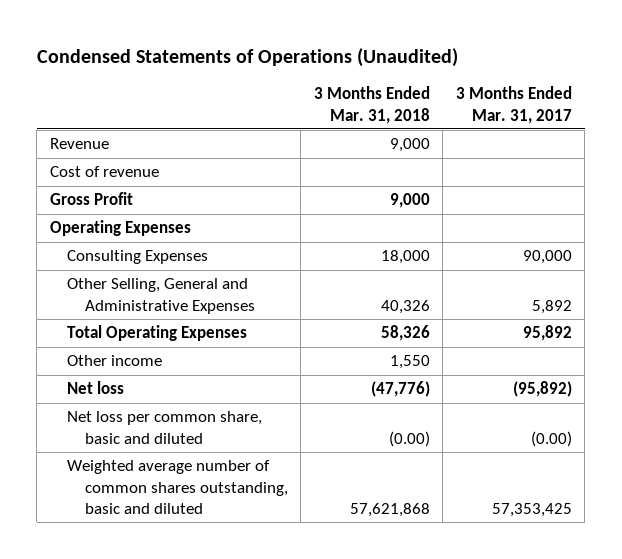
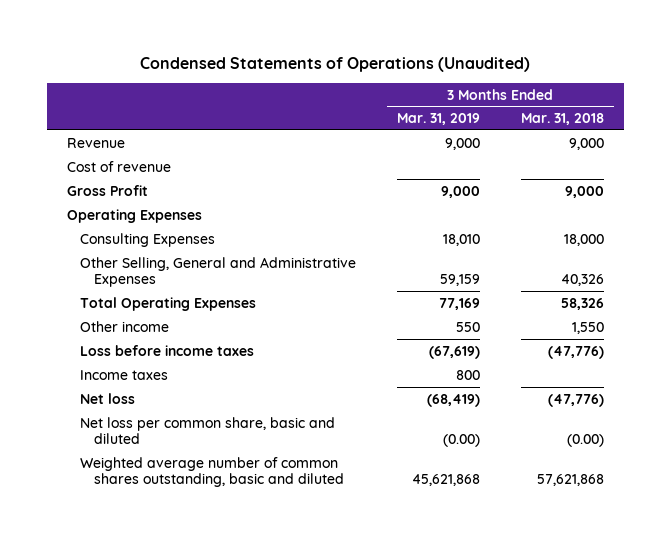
[455,86,572,124] 3 Months Ended Mar. 31, 2017 -> none
none -> [397,113,481,126] Mar. 31, 2019
none -> [80,344,255,356] Loss before income taxes
none -> [80,369,169,380] Income taxes

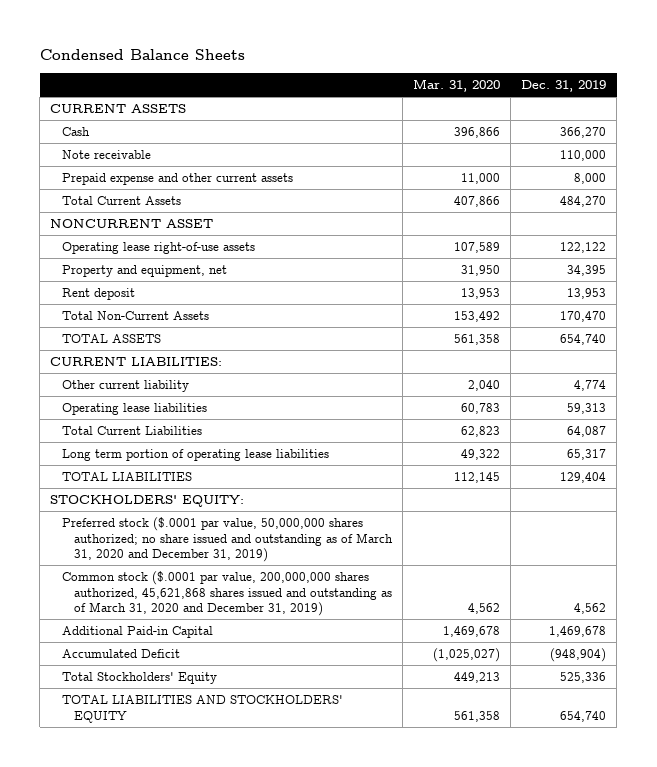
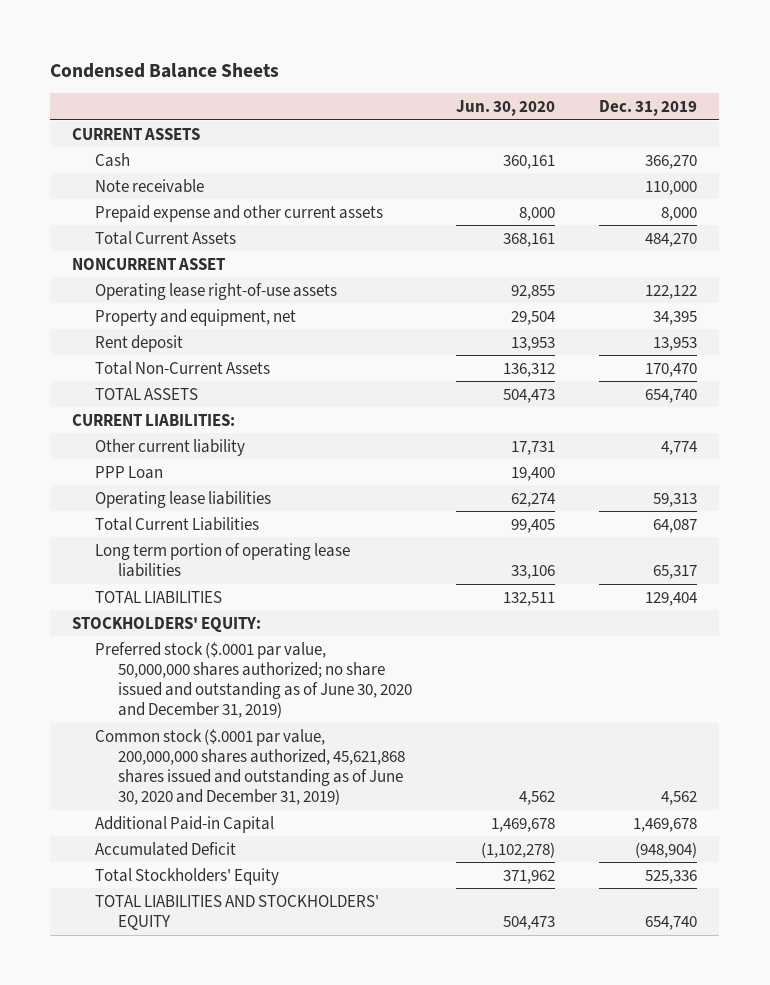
[413,79,501,93] Mar. 31, 2020 -> none
none -> [456,100,556,117] Jun. 30, 2020
none -> [95,465,164,479] PPP Loan
[62,517,394,563] Preferred stock ($.0001 par value, 50,000,000 shares authorized; no share issued and outstanding as of March 31, 2020 and December 31, 2019) -> [95,641,413,719] Preferred stock ($.0001 par value, 50,000,000 shares authorized; no share issued and outstanding as of June 30, 2020 and December 31, 2019)
[62,571,393,617] Common stock ($.0001 par value, 200,000,000 shares authorized, 45,621,868 shares issued and outstanding as of March 31, 2020 and December 31, 2019) -> [95,728,406,806] Common stock ($.0001 par value, 200,000,000 shares authorized, 45,621,868 shares issued and outstanding as of June 30, 2020 and December 31, 2019)

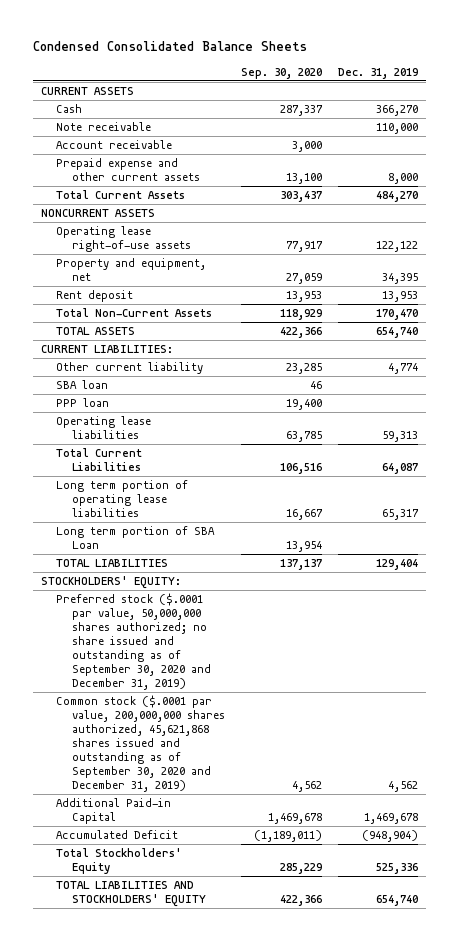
[50,62,280,78] Condensed Balance Sheets -> [33,41,308,52] Condensed Consolidated Balance Sheets
[456,100,556,117] Jun. 30, 2020 -> none
none -> [240,67,322,79] Sep. 30, 2020
none -> [56,139,173,149] Account receivable
[72,257,227,270] NONCURRENT ASSET -> [41,208,156,217] NONCURRENT ASSETS
none -> [56,379,109,389] SBA loan
[95,465,164,479] PPP Loan -> [56,397,110,407] PPP loan
none -> [56,525,216,549] Long term portion of SBA Loan
[95,641,413,719] Preferred stock ($.0001 par value, 50,000,000 shares authorized; no share issued and outstanding as of June 30, 2020 and December 31, 2019) -> [56,592,211,690] Preferred stock ($.0001 par value, 50,000,000 shares authorized; no share issued and outstanding as of September 30, 2020 and December 31, 2019)
[95,728,406,806] Common stock ($.0001 par value, 200,000,000 shares authorized, 45,621,868 shares issued and outstanding as of June 30, 2020 and December 31, 2019) -> [56,694,225,792] Common stock ($.0001 par value, 200,000,000 shares authorized, 45,621,868 shares issued and outstanding as of September 30, 2020 and December 31, 2019)

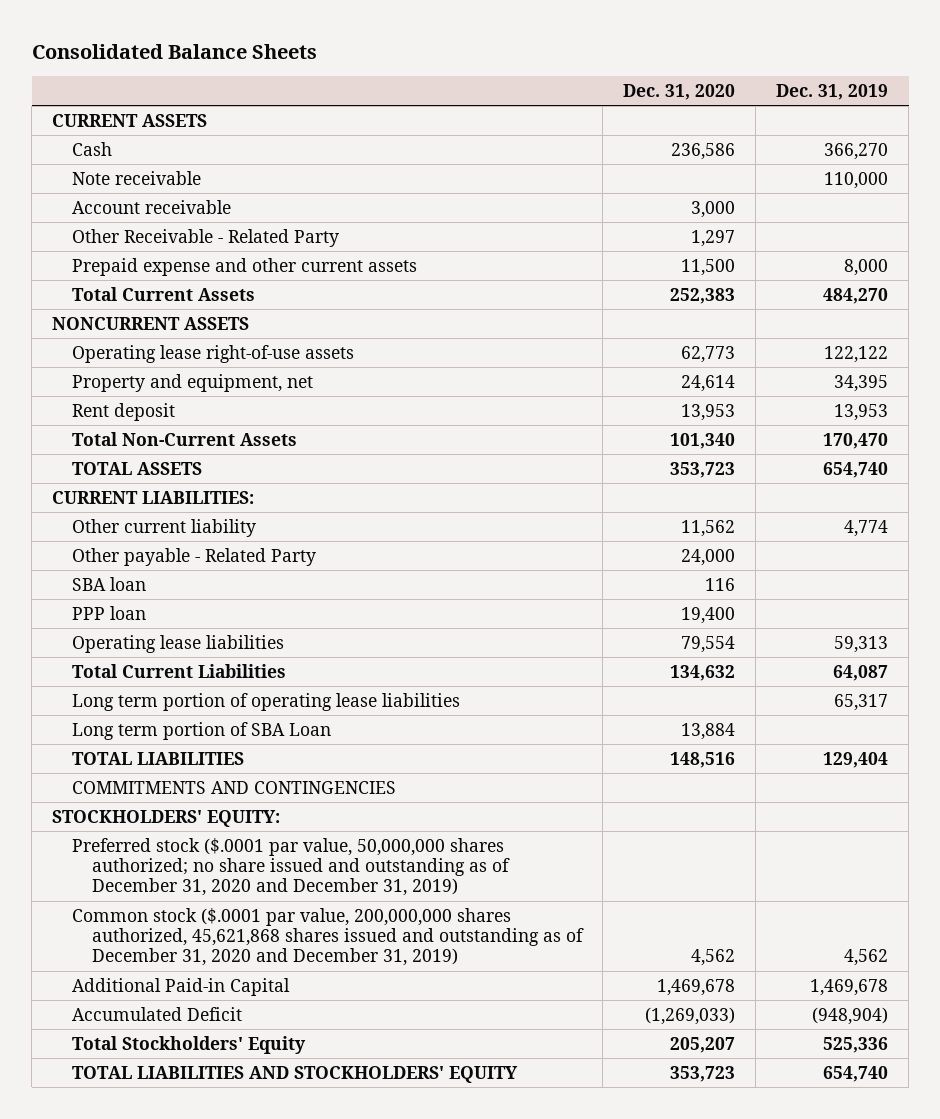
[33,41,308,52] Condensed Consolidated Balance Sheets -> [31,43,317,59] Consolidated Balance Sheets
[240,67,322,79] Sep. 30, 2020 -> none
none -> [623,83,736,100] Dec. 31, 2020
none -> [72,228,340,247] Other Receivable - Related Party
none -> [72,547,317,566] Other payable - Related Party
none -> [72,780,397,794] COMMITMENTS AND CONTINGENCIES
[56,592,211,690] Preferred stock ($.0001 par value, 50,000,000 shares authorized; no share issued and outstanding as of September 30, 2020 and December 31, 2019) -> [72,837,511,897] Preferred stock ($.0001 par value, 50,000,000 shares authorized; no share issued and outstanding as of December 31, 2020 and December 31, 2019)
[56,694,225,792] Common stock ($.0001 par value, 200,000,000 shares authorized, 45,621,868 shares issued and outstanding as of September 30, 2020 and December 31, 2019) -> [72,907,585,967] Common stock ($.0001 par value, 200,000,000 shares authorized, 45,621,868 shares issued and outstanding as of December 31, 2020 and December 31, 2019)

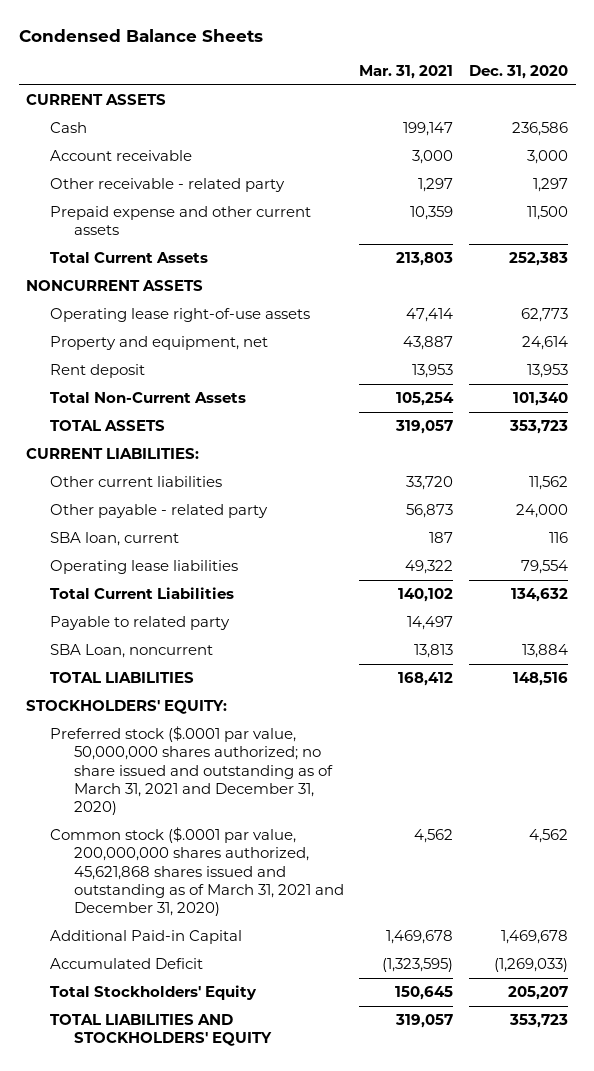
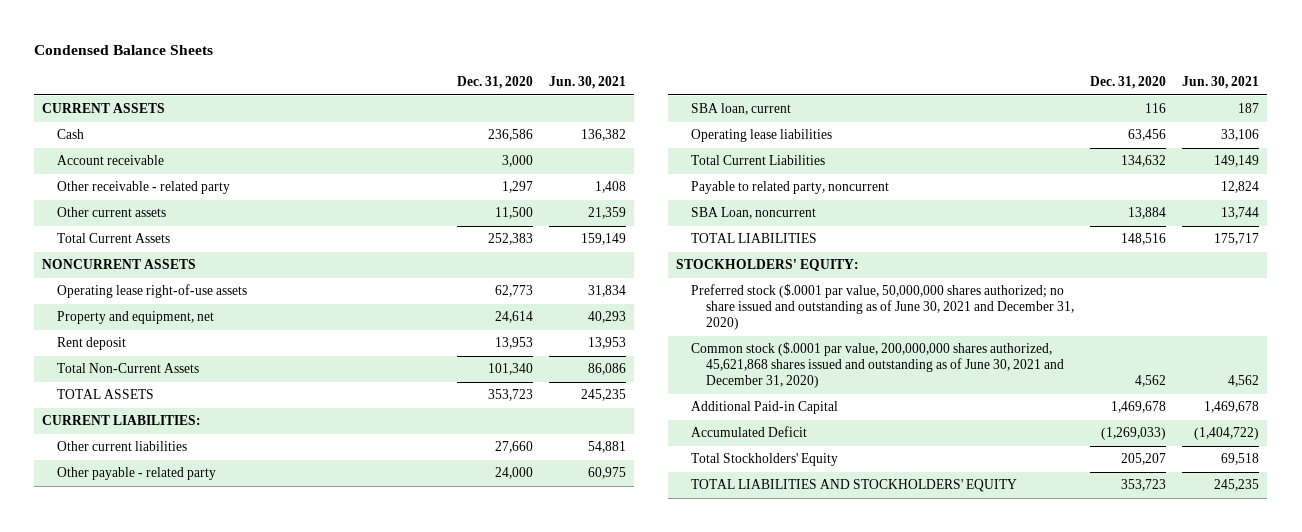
[359,64,454,79] Mar. 31, 2021 -> none
none -> [548,76,626,90] Jun. 30, 2021
[49,206,311,236] Prepaid expense and other current assets -> [57,207,167,218] Other current assets
[528,476,568,491] 11,562 -> [494,441,533,454] 27,660
[520,560,568,575] 79,554 -> [1128,129,1167,142] 63,456
[49,616,230,631] Payable to related party -> [690,181,889,195] Payable to related party, noncurrent
[49,726,333,815] Preferred stock ($.0001 par value, 50,000,000 shares authorized; no share issued and outstanding as of March 31, 2021 and December 31, 2020) -> [690,284,1075,331] Preferred stock ($.0001 par value, 50,000,000 shares authorized; no share issued and outstanding as of June 30, 2021 and December 31, 2020)
[49,827,344,916] Common stock ($.0001 par value, 200,000,000 shares authorized, 45,621,868 shares issued and outstanding as of March 31, 2021 and December 31, 2020) -> [690,342,1065,389] Common stock ($.0001 par value, 200,000,000 shares authorized, 45,621,868 shares issued and outstanding as of June 30, 2021 and December 31, 2020)

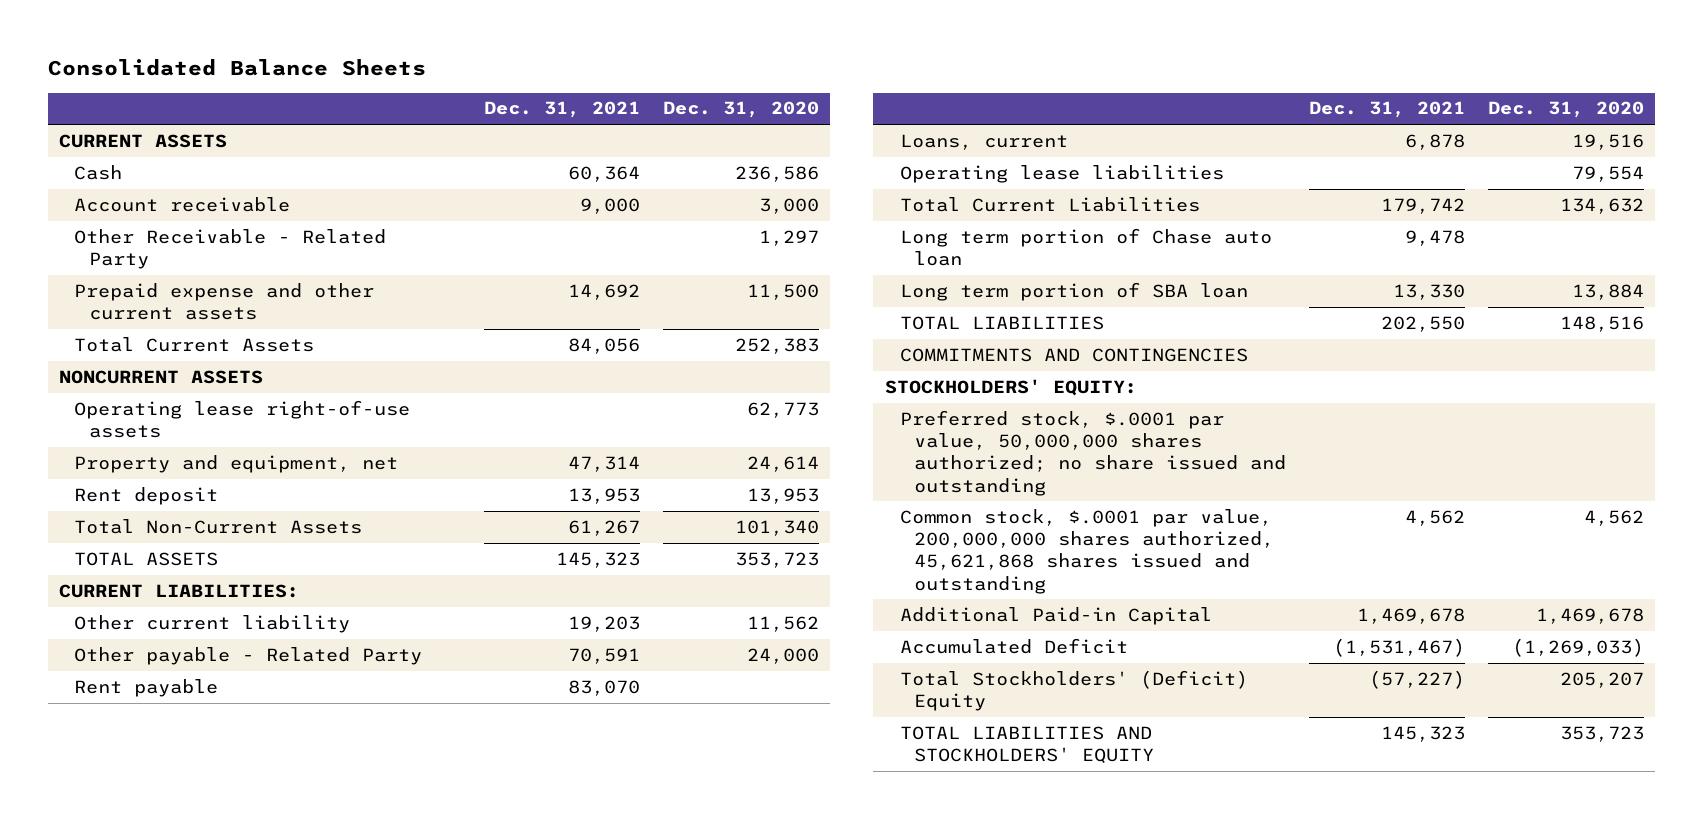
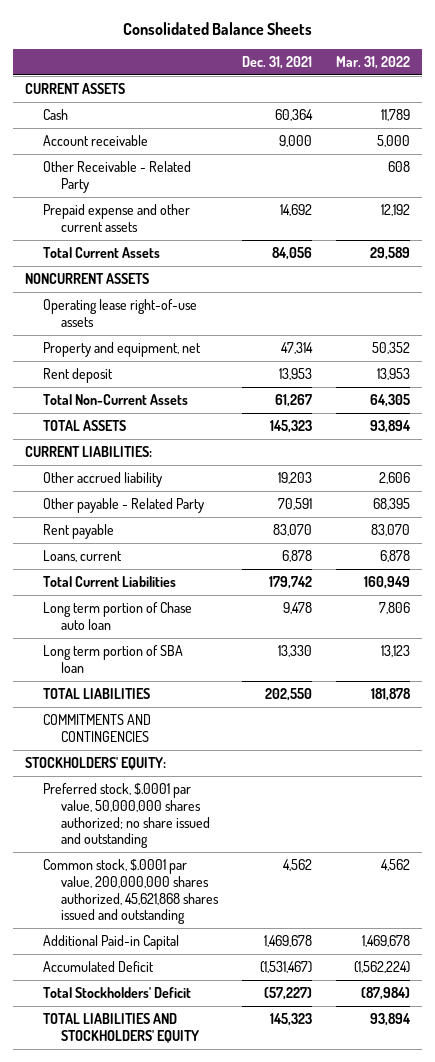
[662,101,819,119] Dec. 31, 2020 -> none
none -> [336,56,411,70] Mar. 31, 2022
[74,614,351,633] Other current liability -> [43,472,163,488] Other accrued liability
[899,164,1224,183] Operating lease liabilities -> none
[899,669,1248,712] Total Stockholders' (Deficit) Equity -> [43,987,192,999] Total Stockholders' Deficit

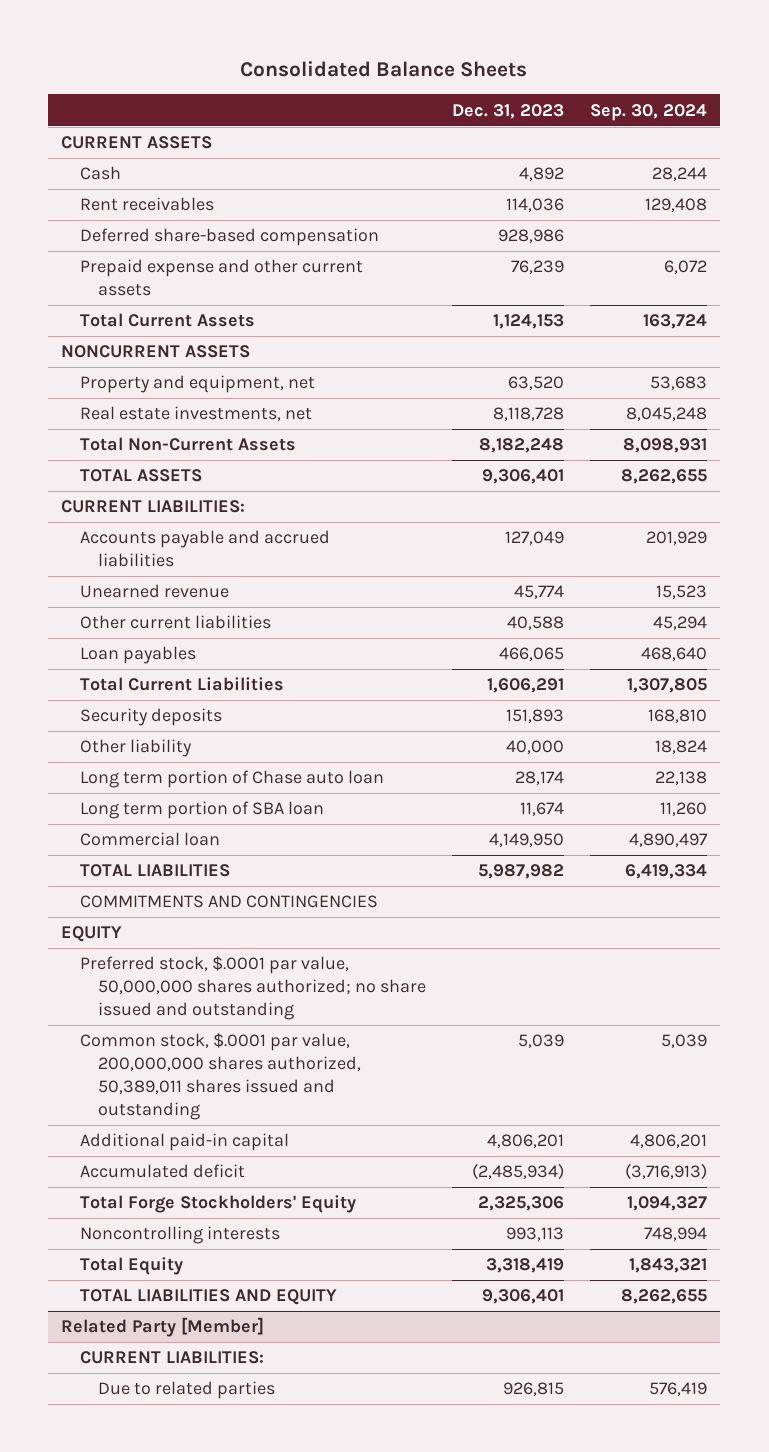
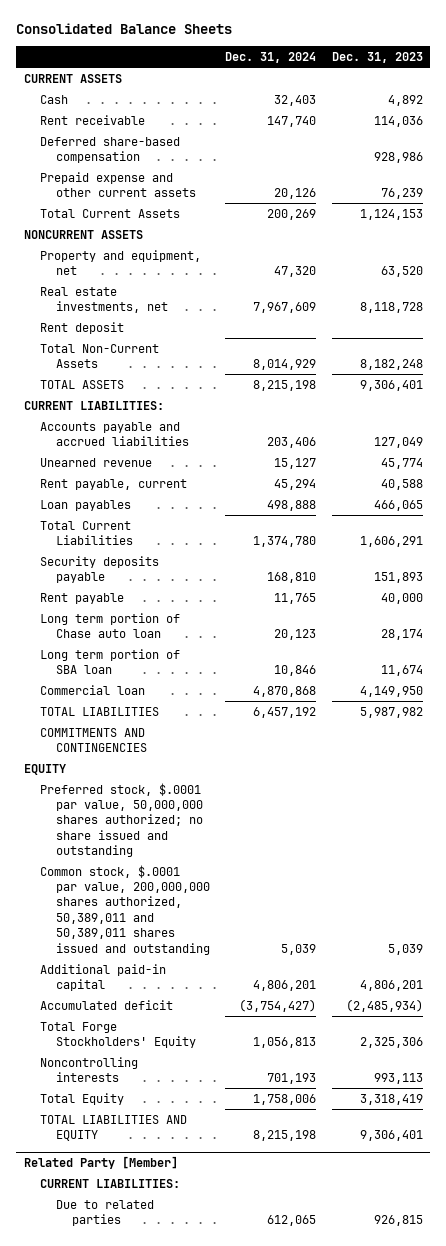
[590,103,708,121] Sep. 30, 2024 -> none
none -> [225,52,317,64] Dec. 31, 2024
[79,197,214,212] Rent receivables -> [39,114,145,125] Rent receivable
none -> [39,321,124,334] Rent deposit
[79,615,271,630] Other current liabilities -> [39,478,187,490] Rent payable, current
[79,739,192,758] Other liability -> none
[79,708,222,727] Security deposits -> [39,555,159,584] Security deposits payable
none -> [39,592,124,604] Rent payable
[79,1033,362,1120] Common stock, $.0001 par value, 200,000,000 shares authorized, 50,389,011 shares issued and outstanding -> [39,864,211,955] Common stock, $.0001 par value, 200,000,000 shares authorized, 50,389,011 and 50,389,011 shares issued and outstanding

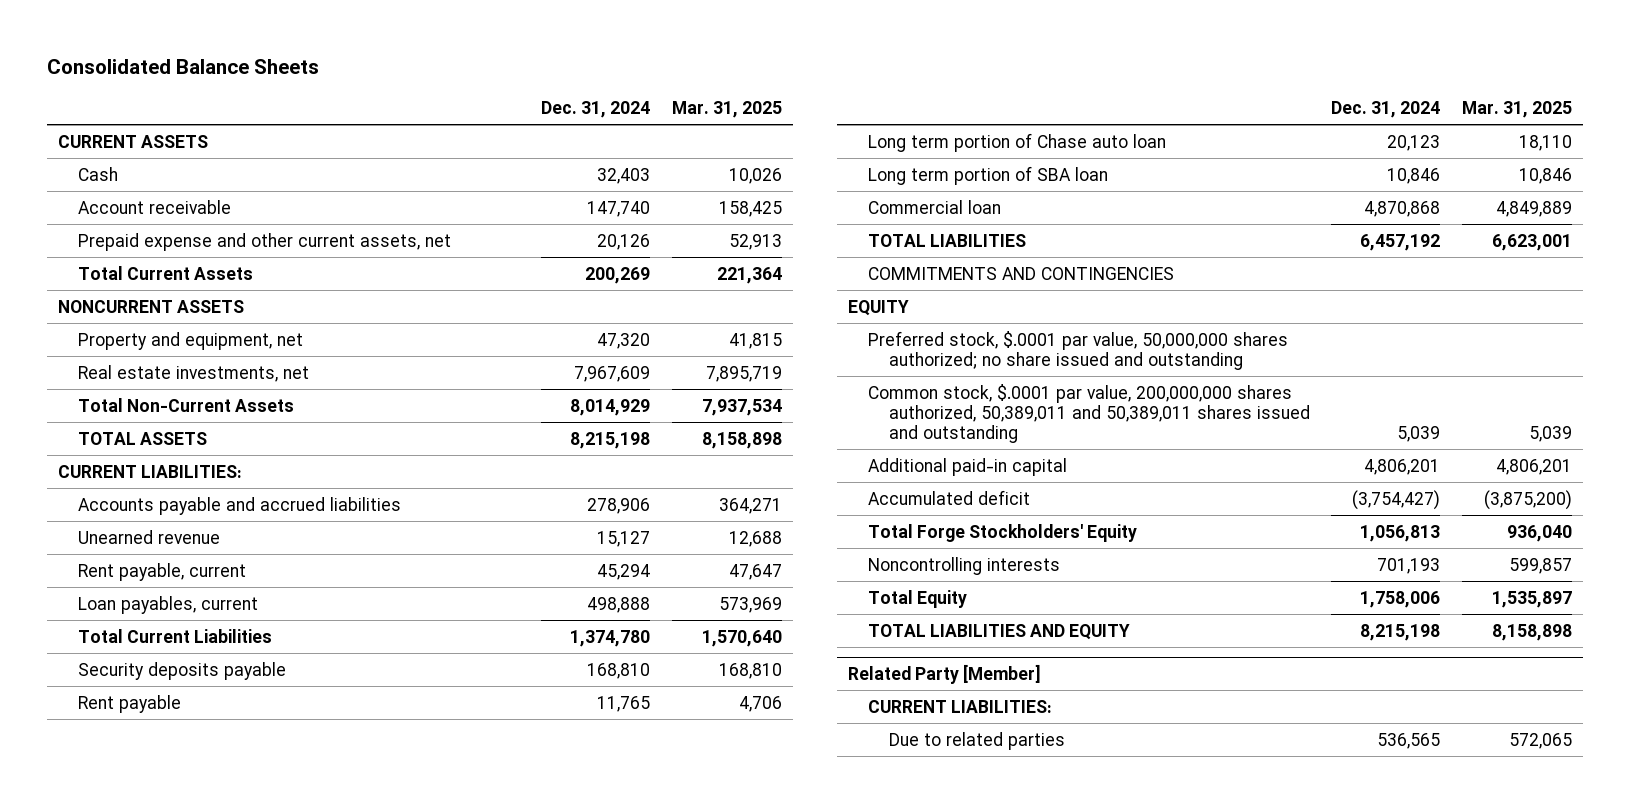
[331,52,423,64] Dec. 31, 2023 -> none
none -> [671,101,782,119] Mar. 31, 2025
[39,136,180,164] Deferred share-based compensation -> none
[39,114,145,125] Rent receivable -> [78,199,232,214] Account receivable
[39,171,197,198] Prepaid expense and other current assets -> [78,232,452,251] Prepaid expense and other current assets, net
[39,321,124,334] Rent deposit -> none
[267,437,317,449] 203,406 -> [587,497,651,514] 278,906
[39,499,131,511] Loan payables -> [78,595,259,614] Loan payables, current
[267,1215,317,1227] 612,065 -> [1377,732,1441,749] 536,565

